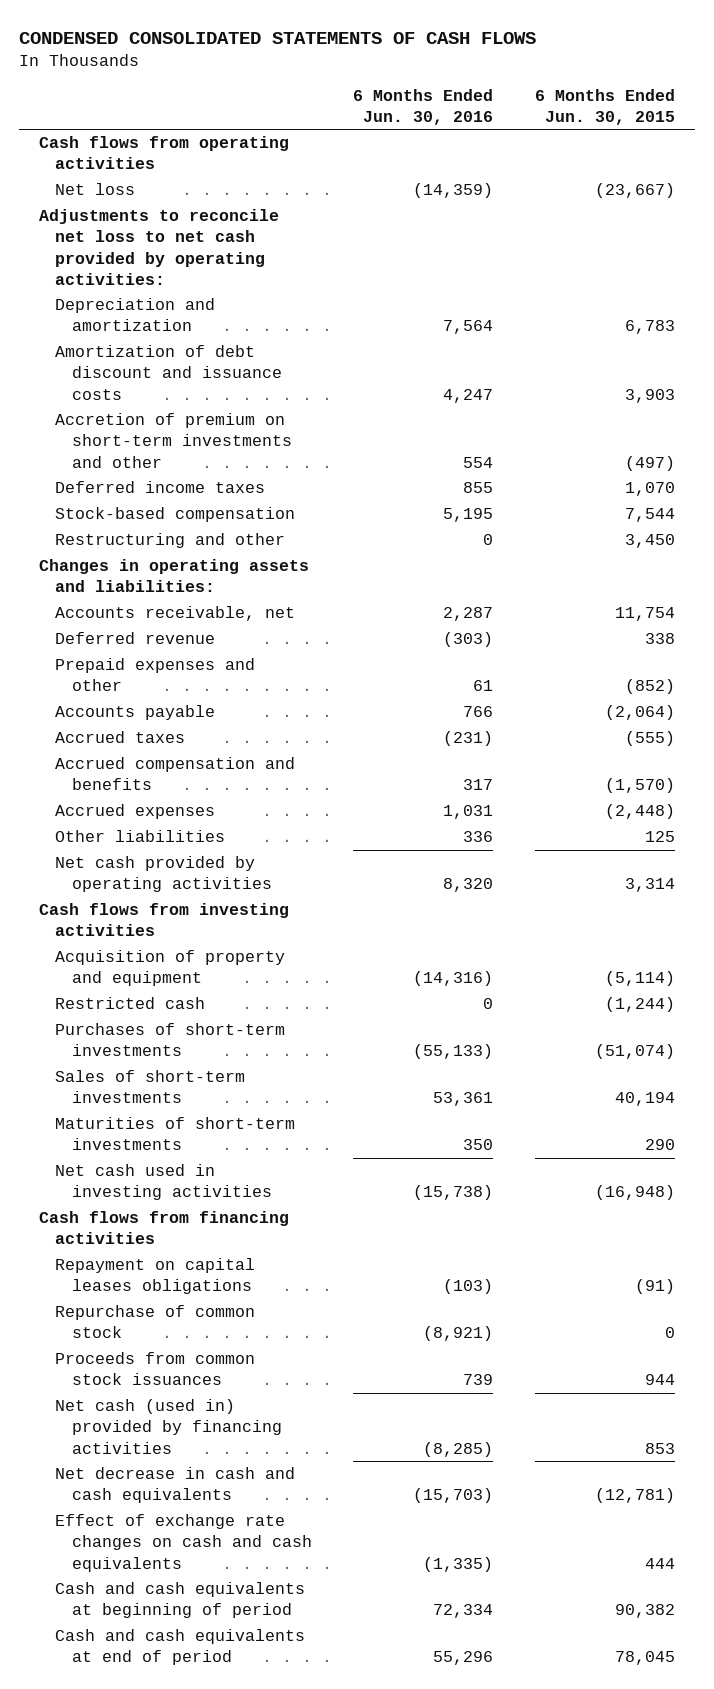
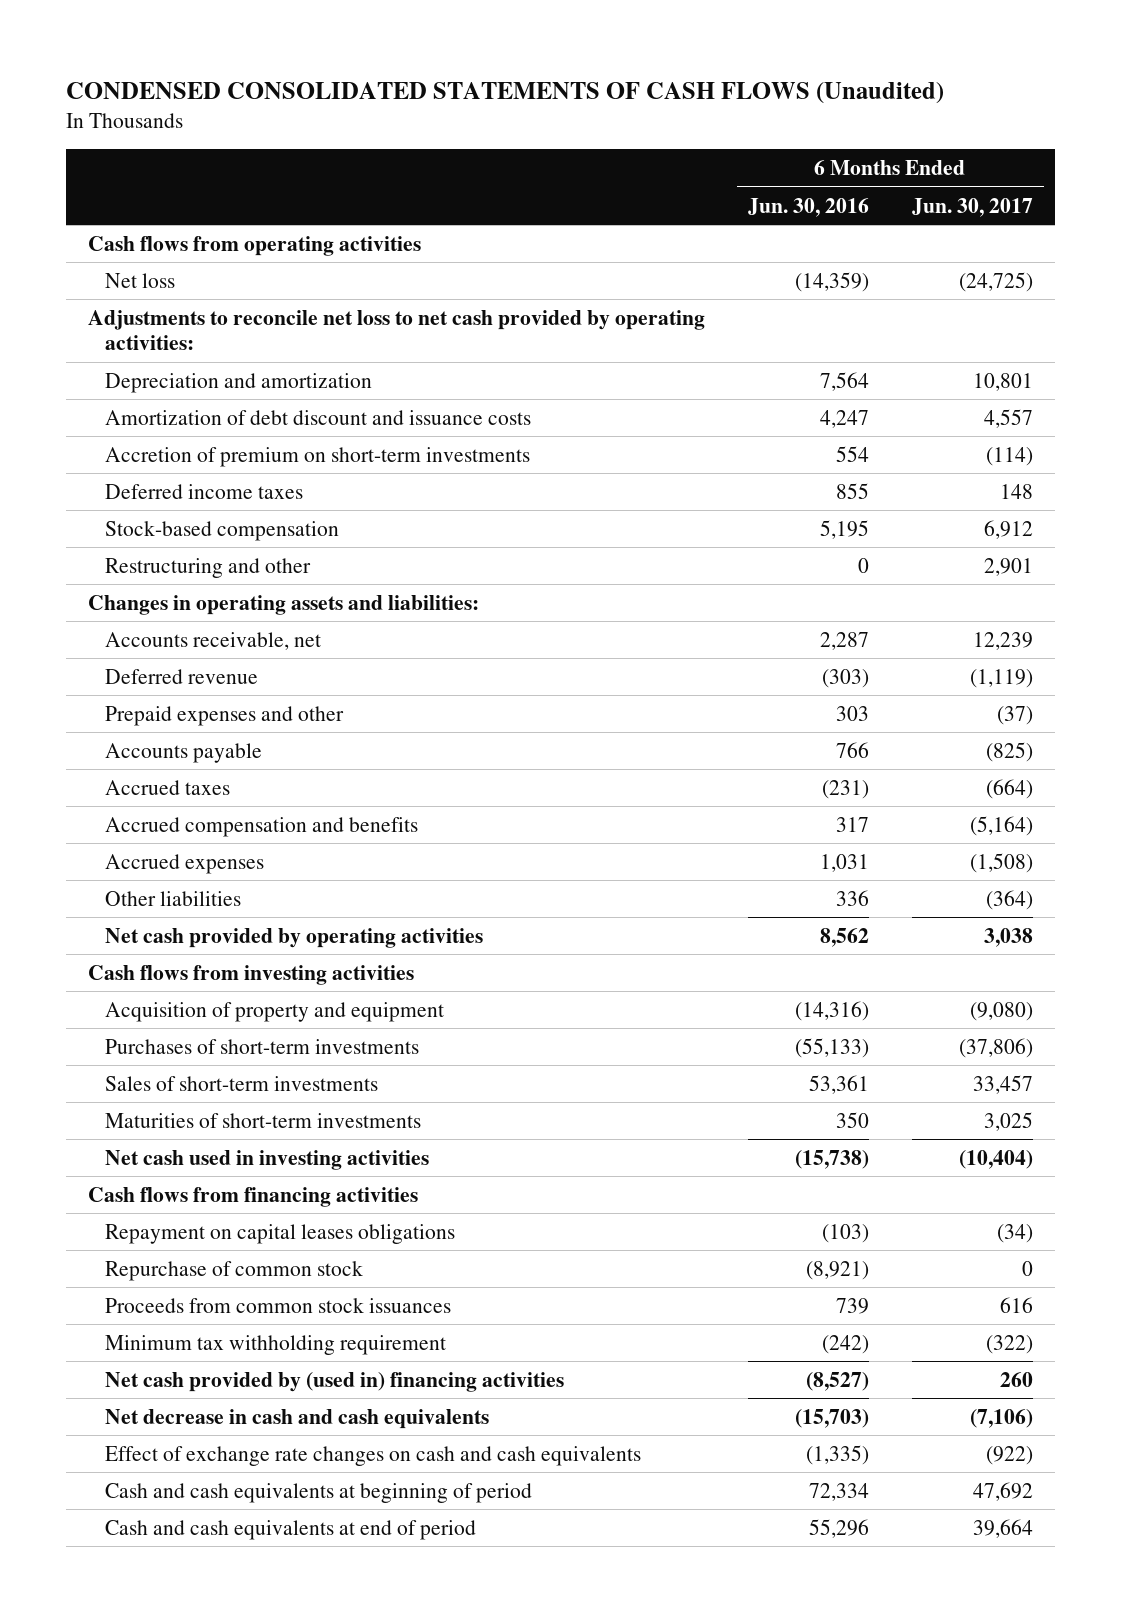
[18,31,536,44] CONDENSED CONSOLIDATED STATEMENTS OF CASH FLOWS -> [66,82,945,105] CONDENSED CONSOLIDATED STATEMENTS OF CASH FLOWS (Unaudited)
[534,88,675,125] 6 Months Ended Jun. 30, 2015 -> none
none -> [911,197,1033,217] Jun. 30, 2017
[55,413,292,468] Accretion of premium on short-term investments and other -> [105,446,531,467] Accretion of premium on short-term investments
[473,680,494,692] 61 -> [835,705,869,721] 303
[443,878,494,893] 8,320 -> [819,927,869,947] 8,562
[55,997,206,1010] Restricted cash -> none
none -> [105,1334,447,1355] Minimum tax withholding requirement
[55,1399,282,1454] Net cash (used in) provided by financing activities -> [105,1371,565,1392] Net cash provided by (used in) financing activities
[423,1441,494,1457] (8,285) -> [805,1371,869,1391] (8,527)

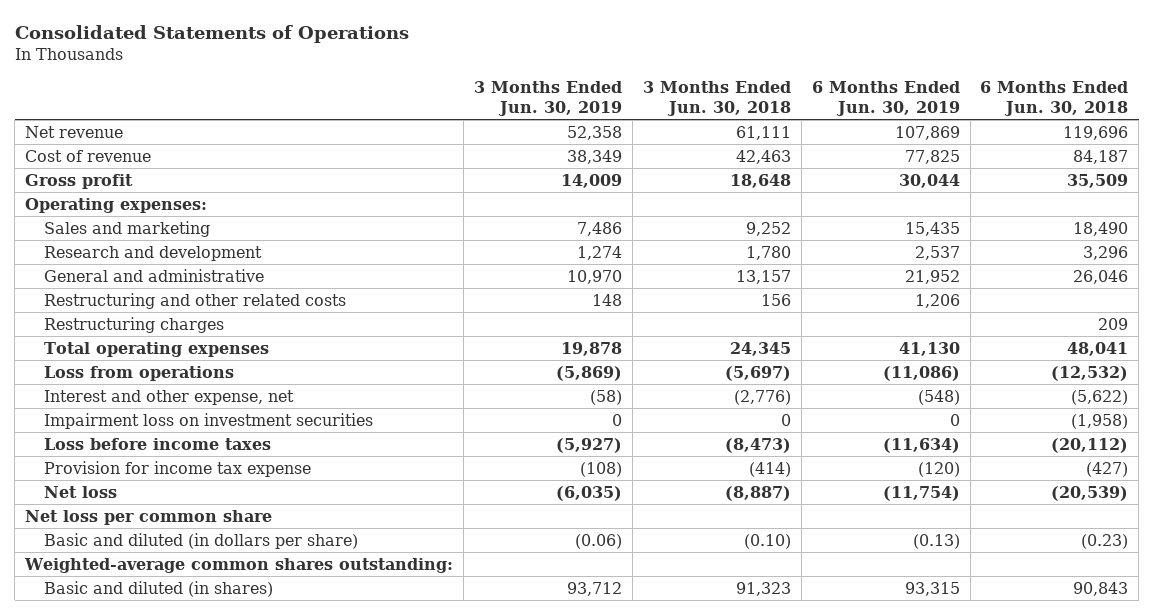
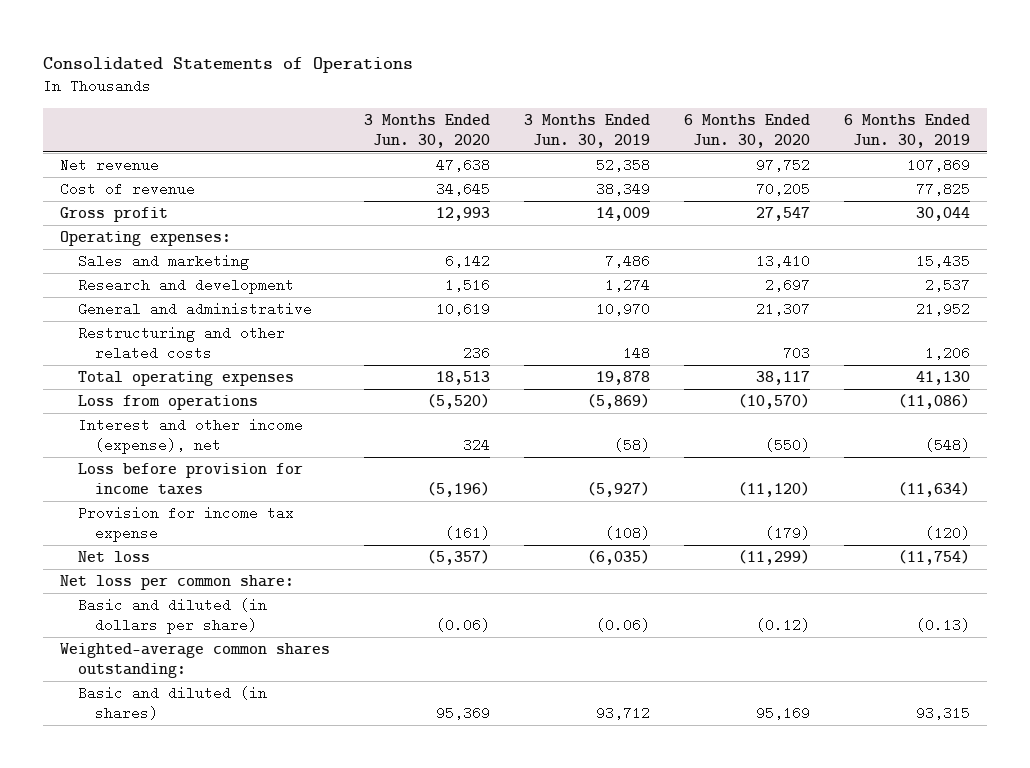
[642,81,791,117] 3 Months Ended Jun. 30, 2018 -> none
[980,81,1129,117] 6 Months Ended Jun. 30, 2018 -> none
none -> [364,113,491,148] 3 Months Ended Jun. 30, 2020
none -> [684,113,811,148] 6 Months Ended Jun. 30, 2020
[43,316,224,333] Restructuring charges -> none
[43,412,373,429] Impairment loss on investment securities -> none
[43,389,294,405] Interest and other expense, net -> [77,418,303,455] Interest and other income (expense), net
[43,437,271,450] Loss before income taxes -> [77,463,303,496] Loss before provision for income taxes
[25,509,273,525] Net loss per common share -> [60,575,295,591] Net loss per common share:

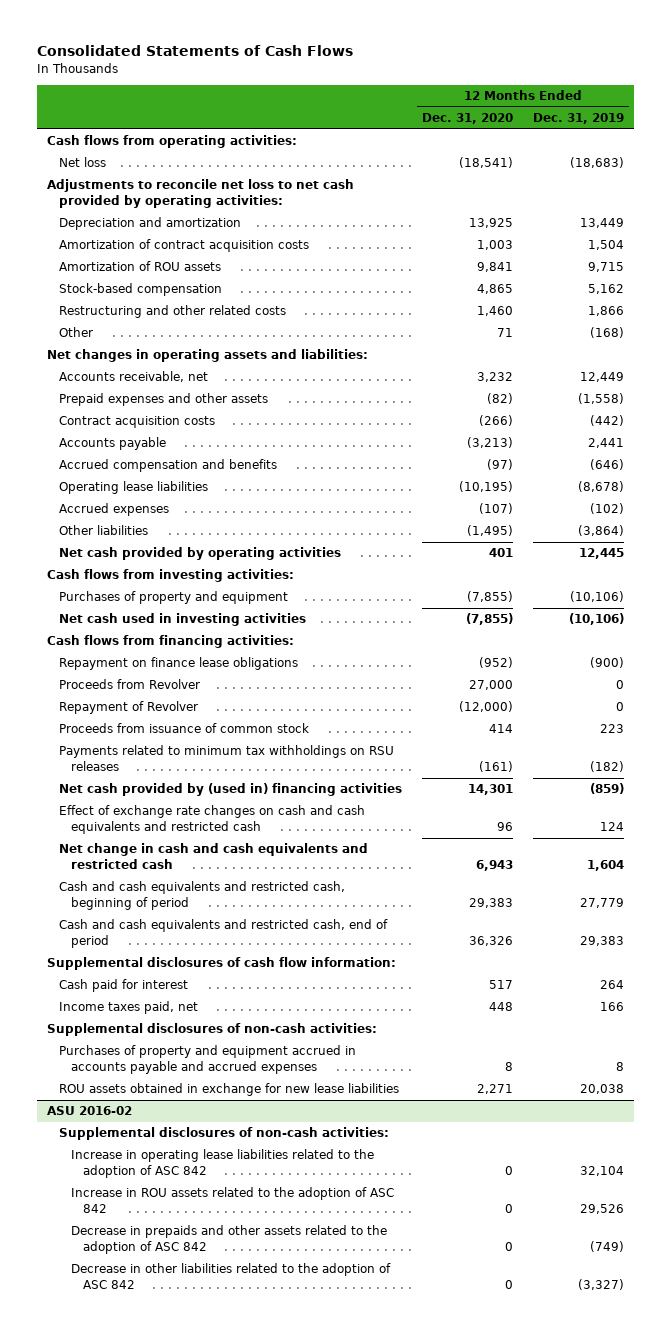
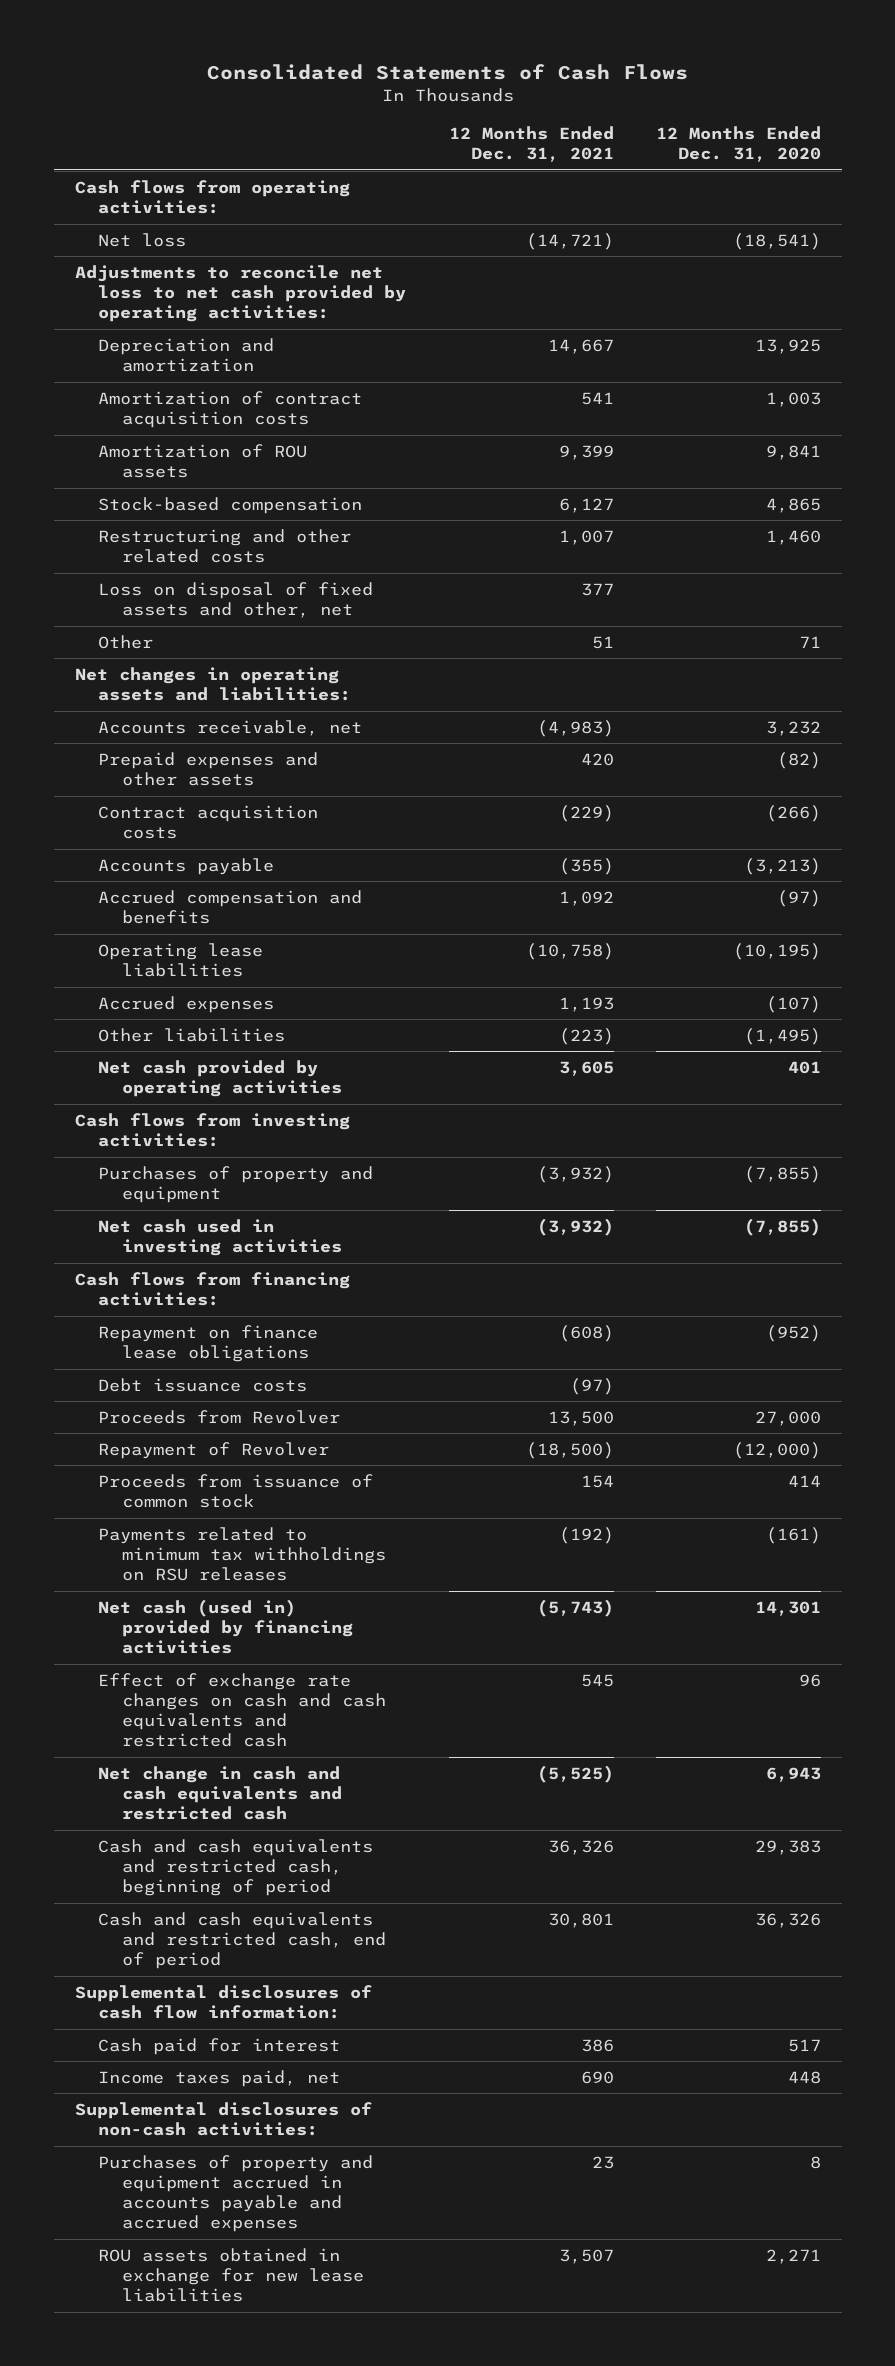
[533,113,625,125] Dec. 31, 2019 -> none
none -> [448,125,614,163] 12 Months Ended Dec. 31, 2021
none -> [98,581,374,619] Loss on disposal of fixed assets and other, net
none -> [98,1377,308,1392] Debt issuance costs
[59,783,403,797] Net cash provided by (used in) financing activities -> [98,1598,354,1655] Net cash (used in) provided by financing activities
[47,1106,133,1116] ASU 2016-02 -> none
[59,1127,390,1141] Supplemental disclosures of non-cash activities: -> none
[71,1149,375,1178] Increase in operating lease liabilities related to the adoption of ASC 842 -> none
[71,1187,395,1213] Increase in ROU assets related to the adoption of ASC 842 -> none
[71,1225,388,1254] Decrease in prepaids and other assets related to the adoption of ASC 842 -> none
[71,1263,392,1289] Decrease in other liabilities related to the adoption of ASC 842 -> none

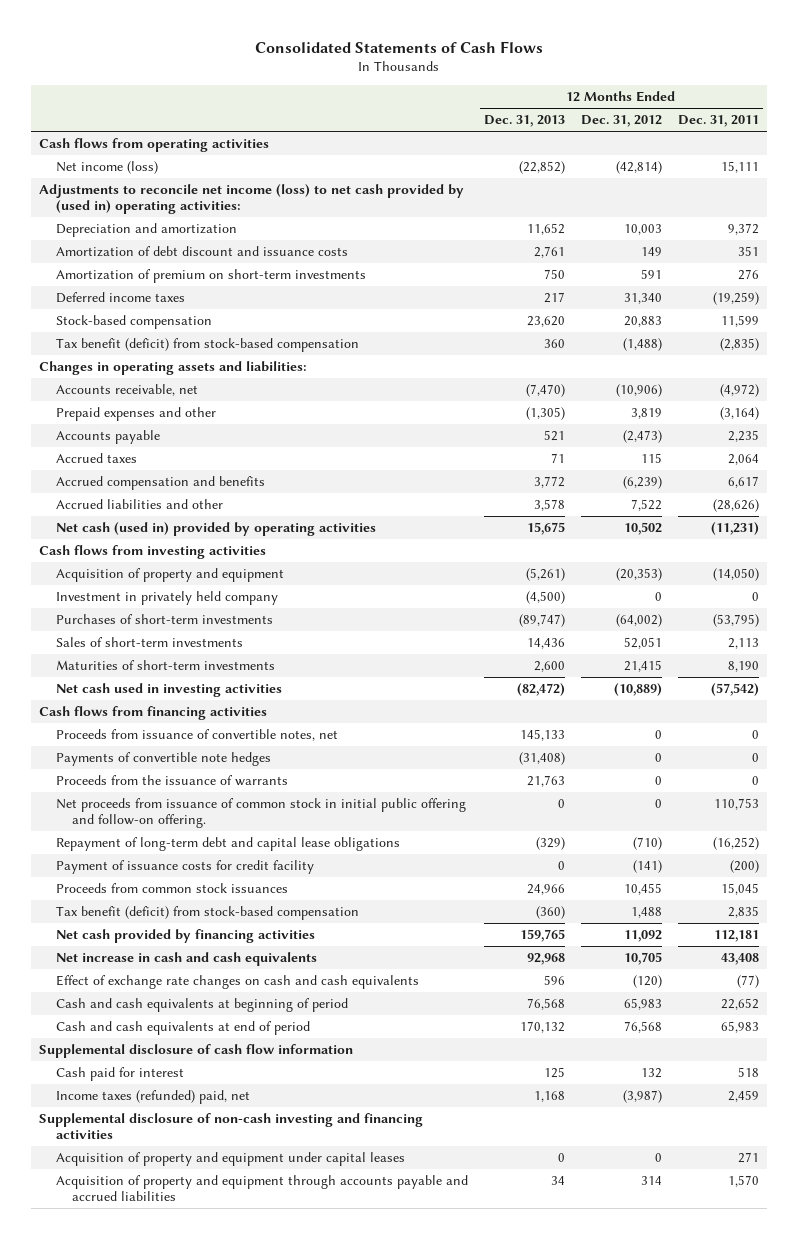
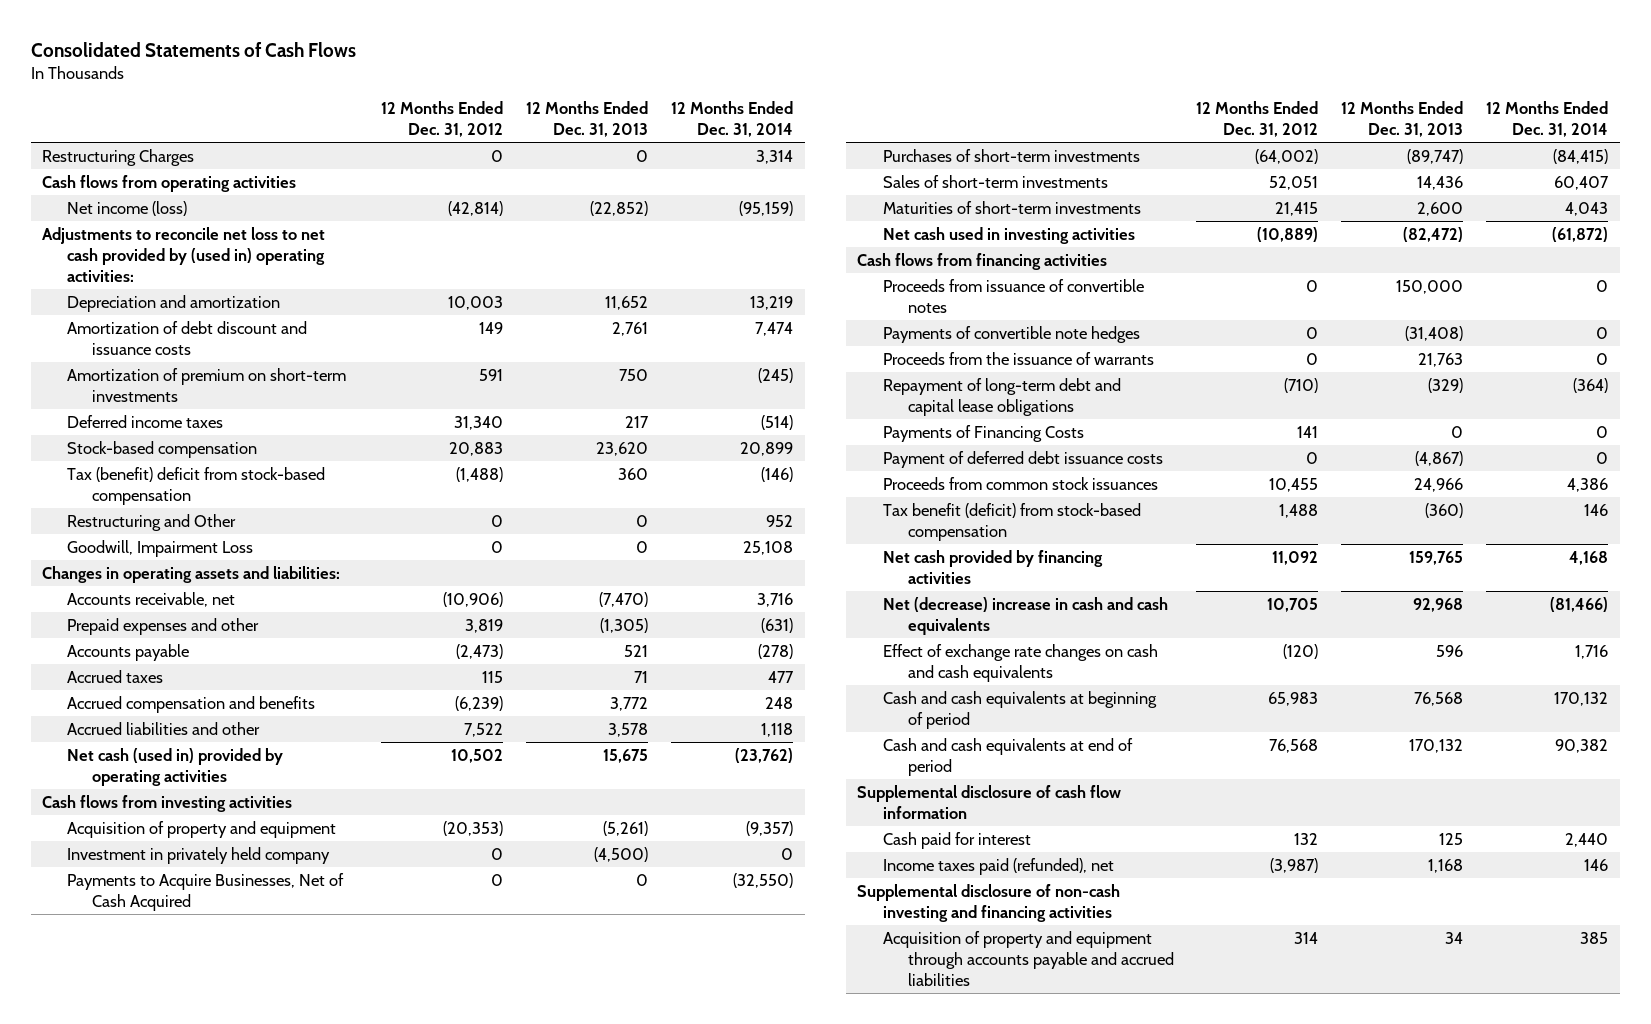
[678,115,760,128] Dec. 31, 2011 -> none
none -> [671,101,794,138] 12 Months Ended Dec. 31, 2014
none -> [42,148,195,166] Restructuring Charges
[39,184,465,215] Adjustments to reconcile net income (loss) to net cash provided by (used in) operating activities: -> [42,226,326,282] Adjustments to reconcile net loss to net cash provided by (used in) operating activities:
[55,338,359,353] Tax benefit (deficit) from stock-based compensation -> [67,466,326,505] Tax (benefit) deficit from stock-based compensation
none -> [67,513,237,531] Restructuring and Other
none -> [67,539,254,557] Goodwill, Impairment Loss
none -> [67,872,345,911] Payments to Acquire Businesses, Net of Cash Acquired
[55,729,338,742] Proceeds from issuance of convertible notes, net -> [882,278,1144,313] Proceeds from issuance of convertible notes
[519,729,565,742] 145,133 -> [1396,279,1464,294] 150,000
[55,798,466,829] Net proceeds from issuance of common stock in initial public offering and follow-on offering. -> none
none -> [882,424,1084,442] Payments of Financing Costs
[55,860,314,875] Payment of issuance costs for credit facility -> [882,450,1163,468] Payment of deferred debt issuance costs
[557,861,565,871] 0 -> [1415,450,1464,466] (4,867)
[632,860,662,874] (141) -> [1306,451,1319,464] 0
[55,952,317,967] Net increase in cash and cash equivalents -> [882,596,1168,635] Net (decrease) increase in cash and cash equivalents
[55,1090,250,1105] Income taxes (refunded) paid, net -> [882,857,1114,875] Income taxes paid (refunded), net
[55,1152,405,1167] Acquisition of property and equipment under capital leases -> none

